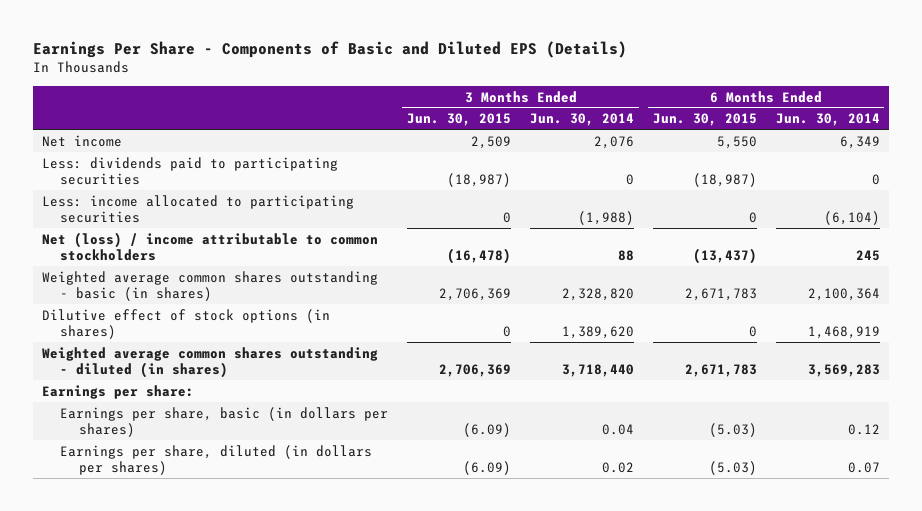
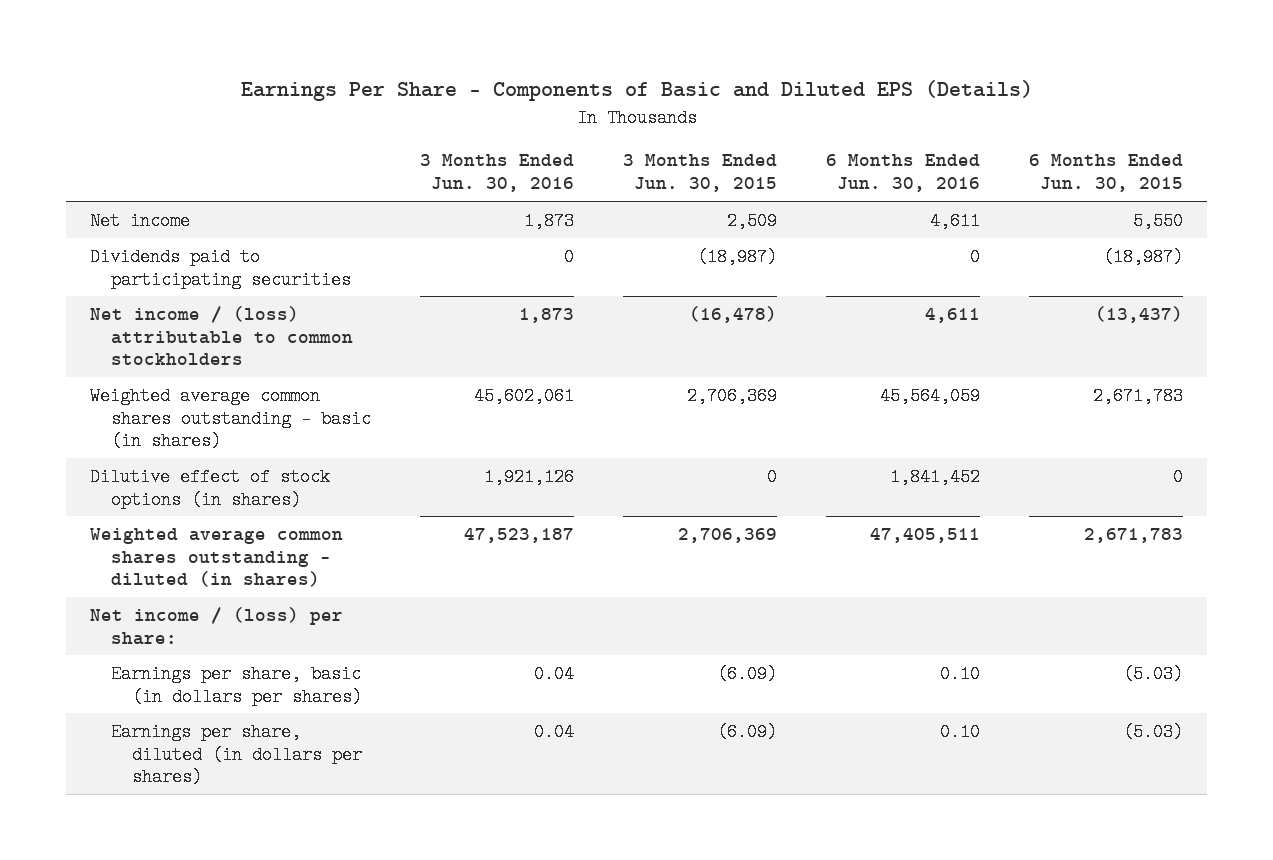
[530,113,635,127] Jun. 30, 2014 -> none
[775,113,880,127] Jun. 30, 2014 -> none
none -> [420,154,575,193] 3 Months Ended Jun. 30, 2016
none -> [825,154,980,193] 6 Months Ended Jun. 30, 2016
[42,194,355,223] Less: income allocated to participating securities -> none
[42,156,339,185] Less: dividends paid to participating securities -> [90,247,352,289] Dividends paid to participating securities
[42,231,379,261] Net (loss) / income attributable to common stockholders -> [90,305,354,366] Net income / (loss) attributable to common stockholders
[42,384,195,399] Earnings per share: -> [90,606,344,645] Net income / (loss) per share:

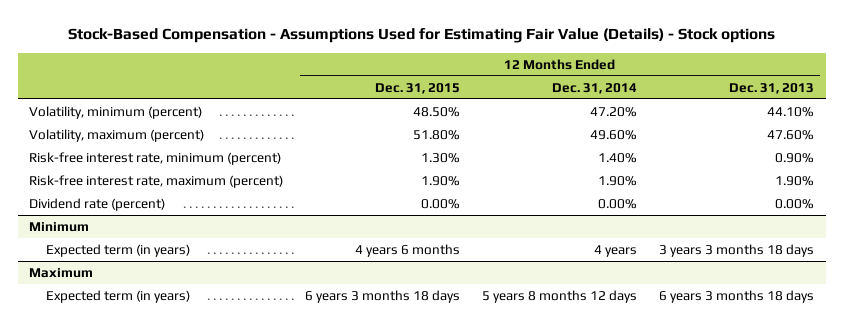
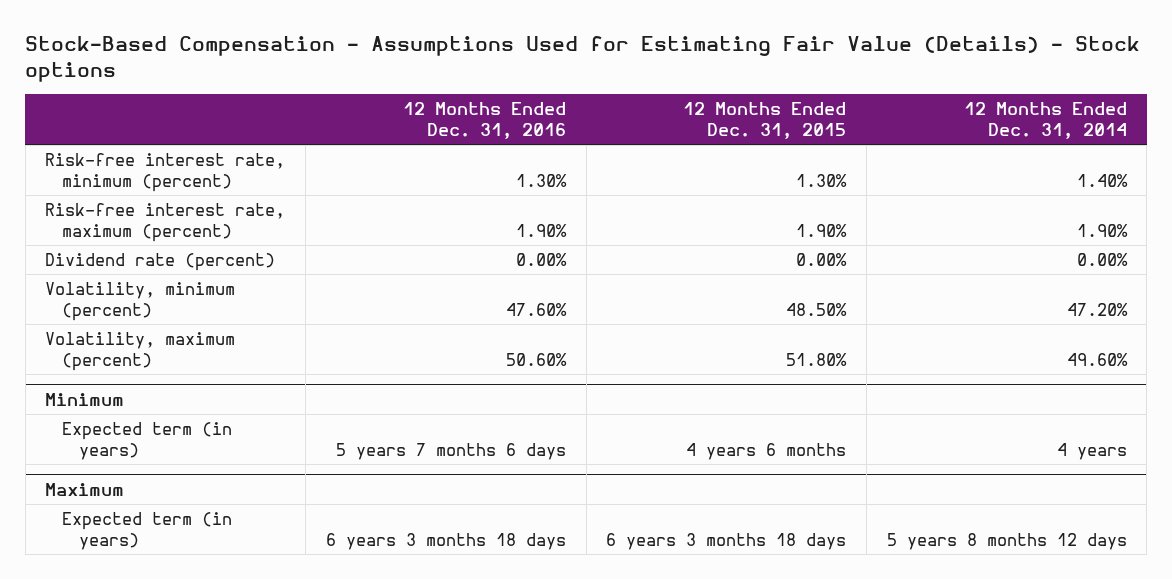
[729,82,815,94] Dec. 31, 2013 -> none
none -> [402,101,566,140] 12 Months Ended Dec. 31, 2016
[28,105,202,119] Volatility, minimum (percent) -> [45,281,236,322] Volatility, minimum (percent)
[28,128,204,142] Volatility, maximum (percent) -> [45,331,236,372] Volatility, maximum (percent)

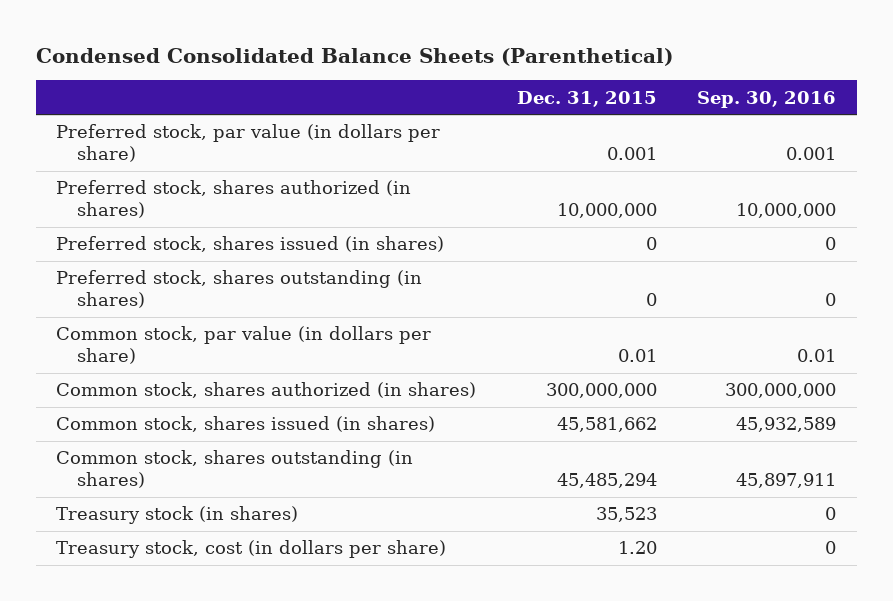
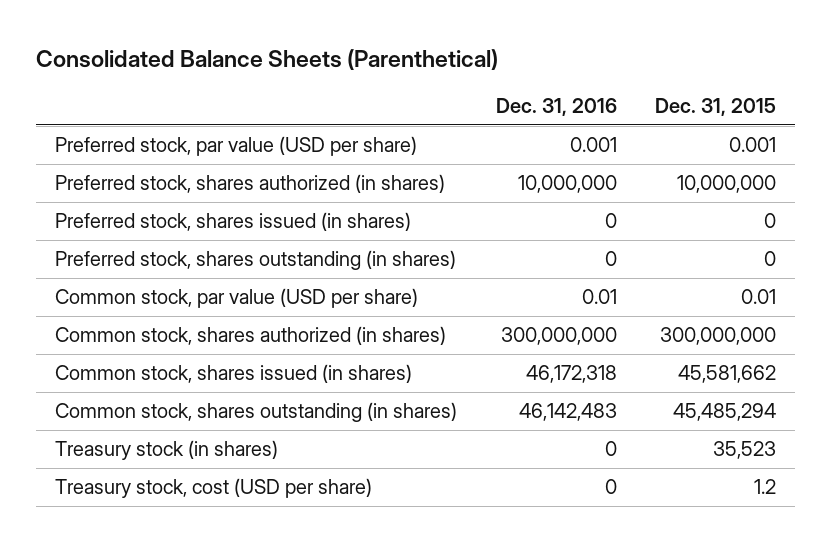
[36,47,674,66] Condensed Consolidated Balance Sheets (Parenthetical) -> [36,49,499,71] Consolidated Balance Sheets (Parenthetical)
[697,90,837,108] Sep. 30, 2016 -> none
none -> [495,98,617,117] Dec. 31, 2016
[56,124,441,162] Preferred stock, par value (in dollars per share) -> [55,136,418,157] Preferred stock, par value (USD per share)
[56,326,432,364] Common stock, par value (in dollars per share) -> [55,288,419,309] Common stock, par value (USD per share)
[56,540,447,559] Treasury stock, cost (in dollars per share) -> [55,478,373,499] Treasury stock, cost (USD per share)
[617,541,657,555] 1.20 -> [753,479,776,495] 1.2

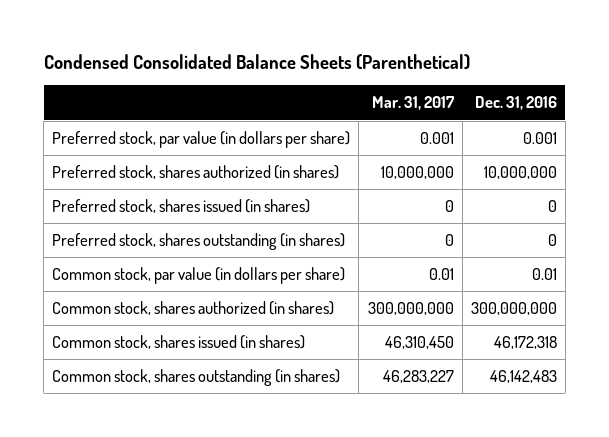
[36,49,499,71] Consolidated Balance Sheets (Parenthetical) -> [43,54,470,71] Condensed Consolidated Balance Sheets (Parenthetical)
[654,98,776,117] Dec. 31, 2015 -> none
none -> [371,96,455,111] Mar. 31, 2017
[55,136,418,157] Preferred stock, par value (USD per share) -> [52,131,351,149] Preferred stock, par value (in dollars per share)
[55,288,419,309] Common stock, par value (USD per share) -> [52,267,346,285] Common stock, par value (in dollars per share)
[55,440,279,461] Treasury stock (in shares) -> none
[55,478,373,499] Treasury stock, cost (USD per share) -> none

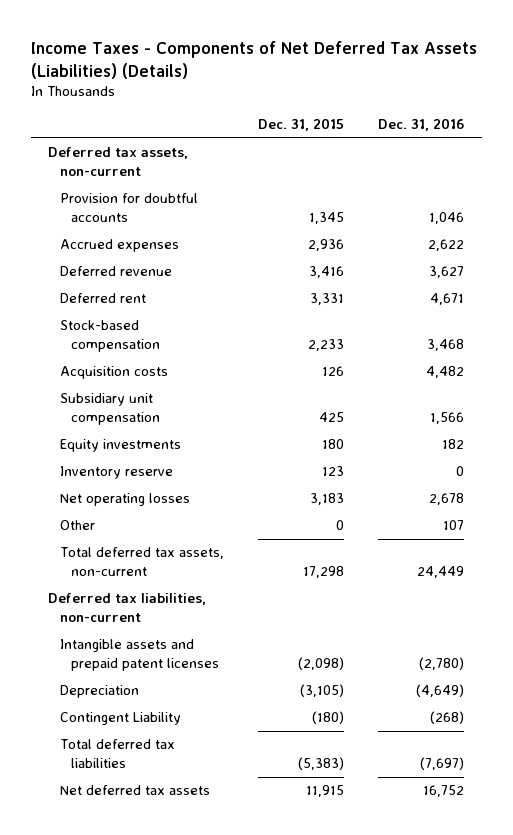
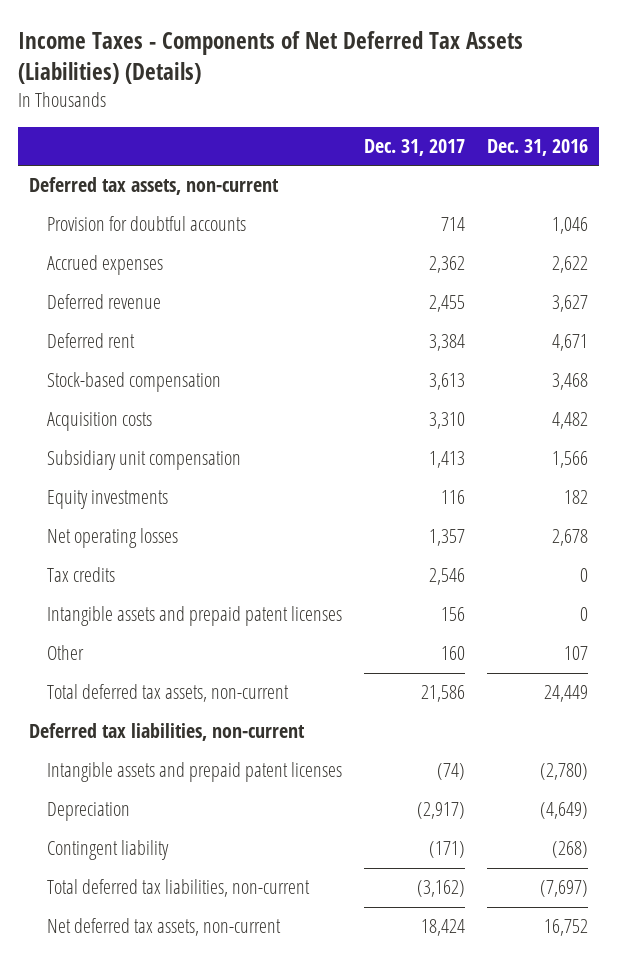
[257,118,344,132] Dec. 31, 2015 -> none
none -> [364,138,466,156] Dec. 31, 2017
[59,466,173,480] Inventory reserve -> none
none -> [46,567,115,583] Tax credits
none -> [46,606,342,627] Intangible assets and prepaid patent licenses
[59,712,181,726] Contingent Liability -> [46,840,169,861] Contingent liability
[59,739,175,769] Total deferred tax liabilities -> [46,879,310,898] Total deferred tax liabilities, non-current
[59,785,210,796] Net deferred tax assets -> [46,918,281,937] Net deferred tax assets, non-current

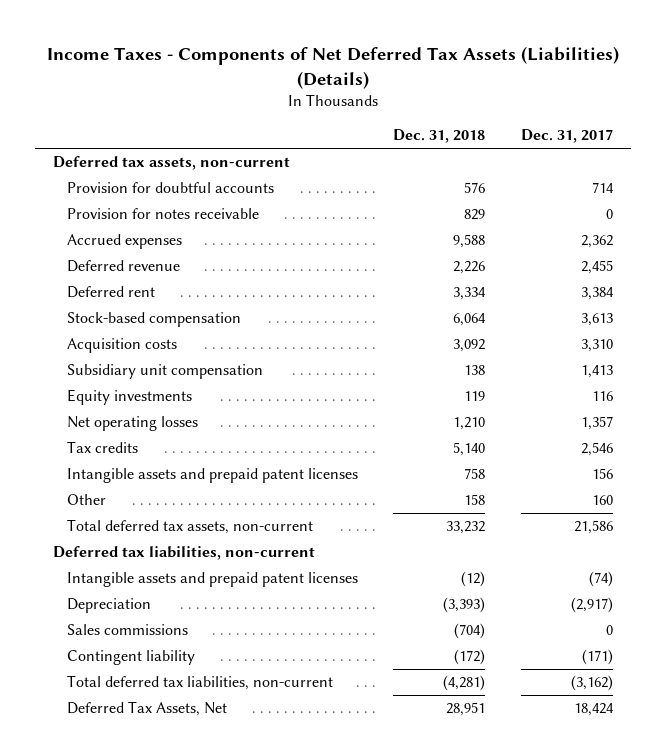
[487,138,589,156] Dec. 31, 2016 -> none
none -> [393,129,486,144] Dec. 31, 2018
none -> [66,208,259,220] Provision for notes receivable
none -> [66,624,188,636] Sales commissions
[46,918,281,937] Net deferred tax assets, non-current -> [66,701,227,717] Deferred Tax Assets, Net

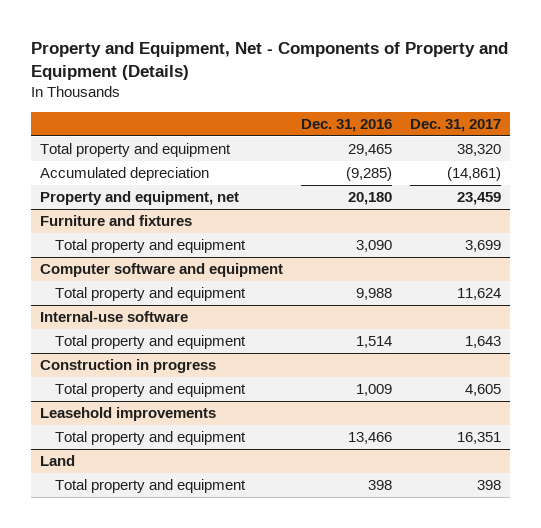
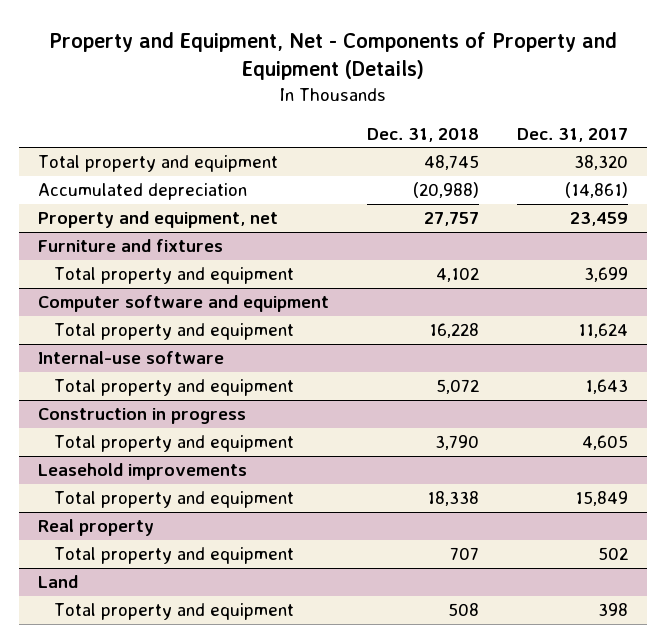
[300,118,392,132] Dec. 31, 2016 -> none
none -> [366,127,479,142] Dec. 31, 2018
[456,432,501,445] 16,351 -> [574,491,628,507] 15,849
none -> [38,519,155,537] Real property
none -> [54,547,295,565] Total property and equipment

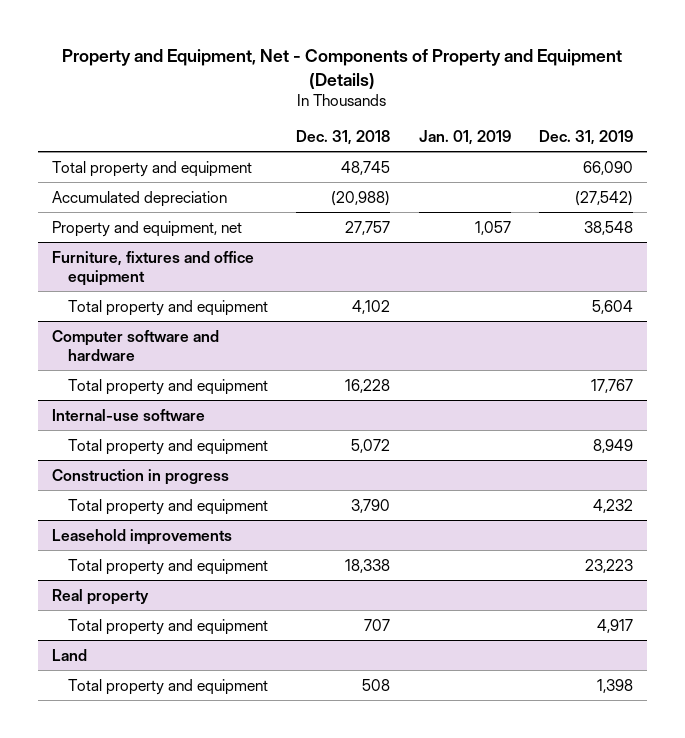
[516,127,628,142] Dec. 31, 2017 -> none
none -> [418,130,511,146] Jan. 01, 2019
none -> [538,130,633,146] Dec. 31, 2019
[38,239,224,253] Furniture and fixtures -> [51,250,254,286] Furniture, fixtures and office equipment
[38,295,330,313] Computer software and equipment -> [51,329,219,361] Computer software and hardware

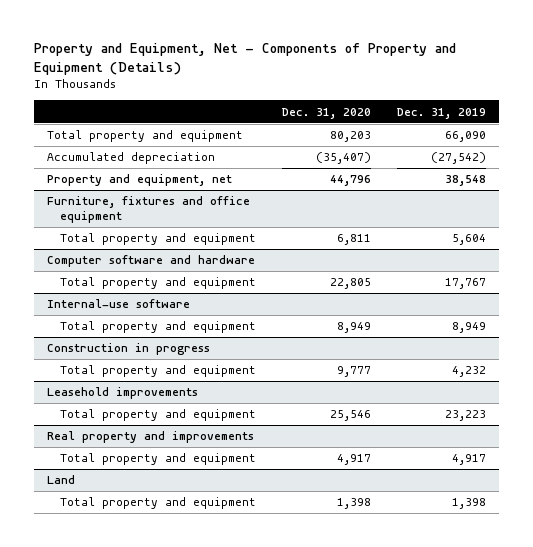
[296,130,391,146] Dec. 31, 2018 -> none
[418,130,511,146] Jan. 01, 2019 -> none
none -> [282,107,372,119] Dec. 31, 2020
[51,588,149,605] Real property -> [47,431,255,444] Real property and improvements

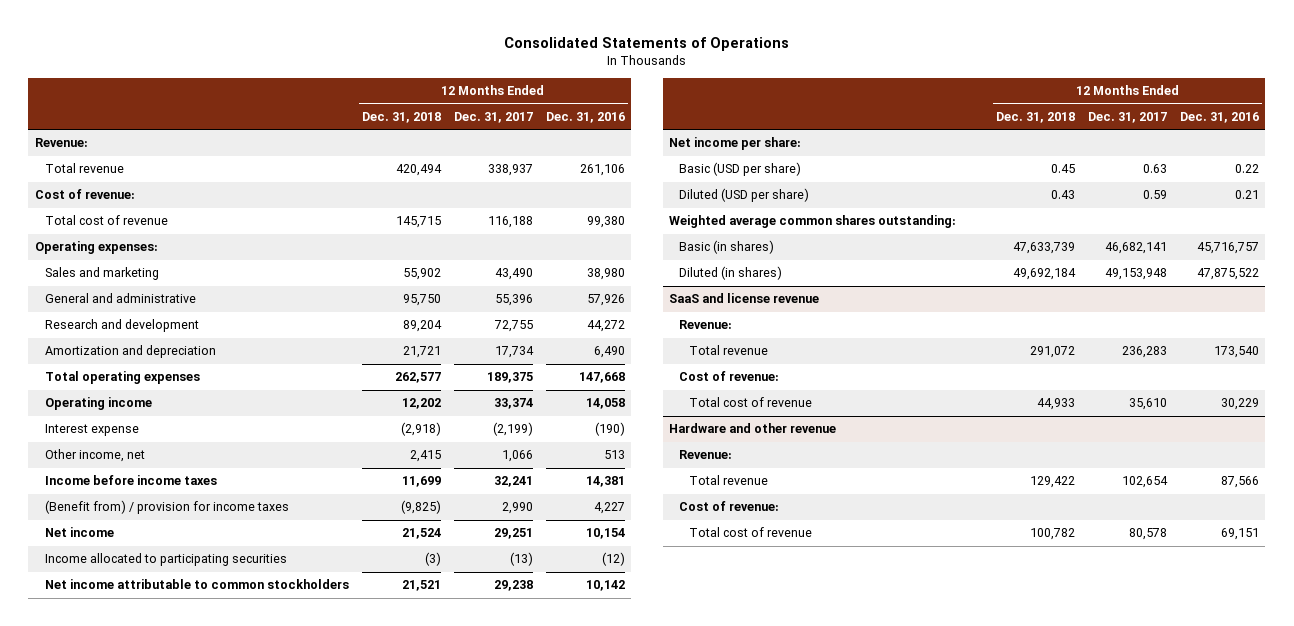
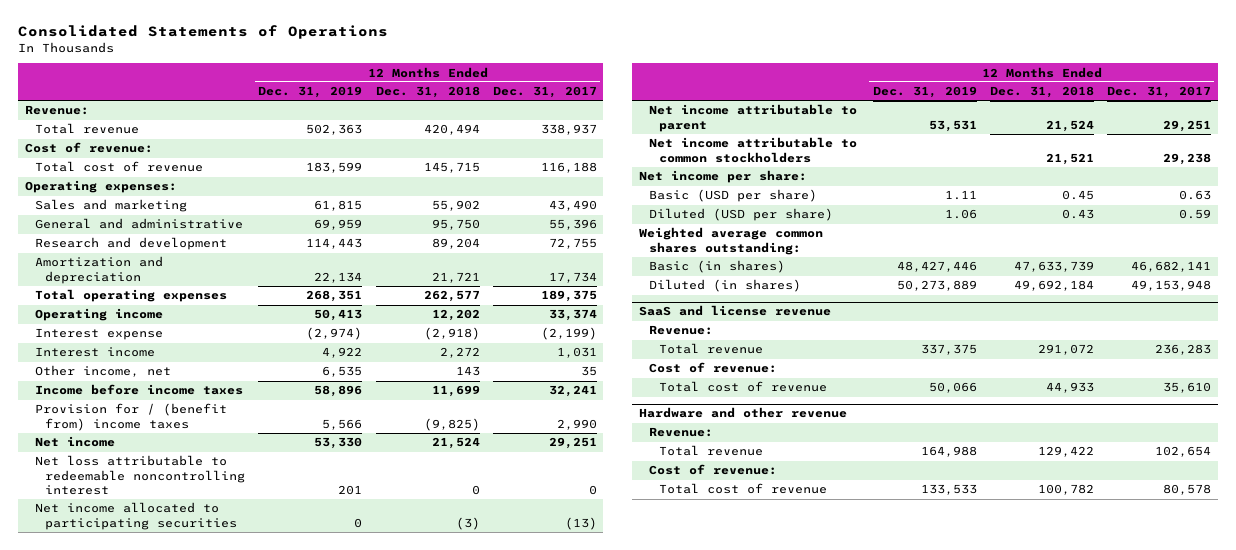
[545,112,625,124] Dec. 31, 2016 -> none
none -> [258,86,363,99] Dec. 31, 2019
none -> [34,347,155,358] Interest income
[409,450,441,463] 2,415 -> [455,366,480,377] 143
[501,450,533,463] 1,066 -> [580,366,597,377] 35
[44,500,289,515] (Benefit from) / provision for income taxes -> [34,403,227,431] Provision for / (benefit from) income taxes
none -> [34,455,246,496] Net loss attributable to redeemable noncontrolling interest
[44,553,287,567] Income allocated to participating securities -> [34,502,238,530] Net income allocated to participating securities
none -> [649,104,858,132] Net income attributable to parent

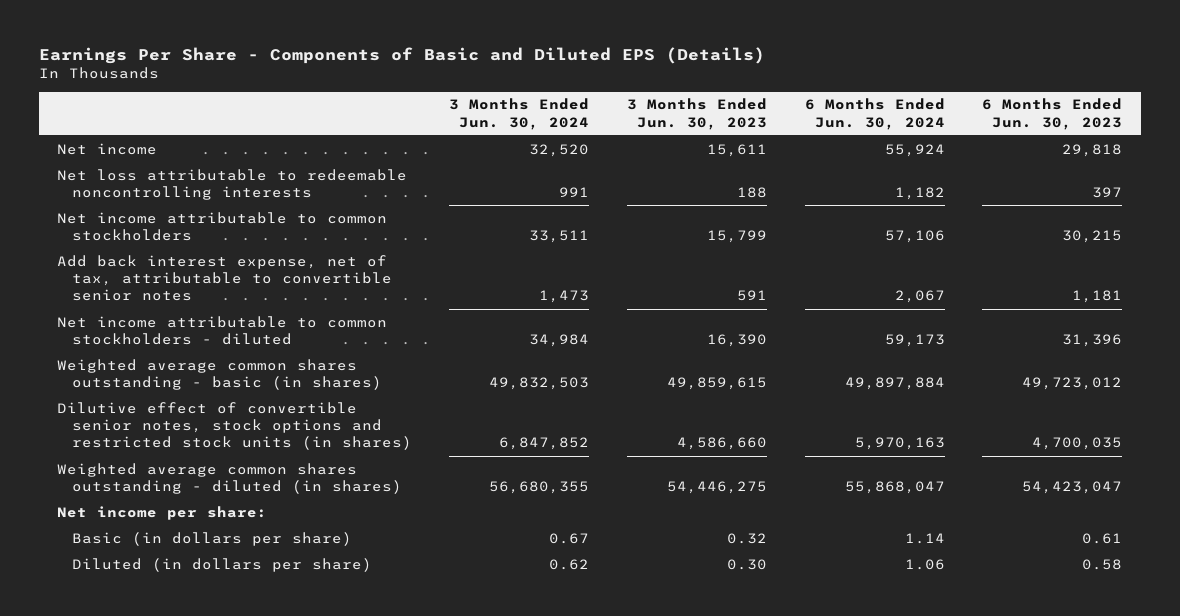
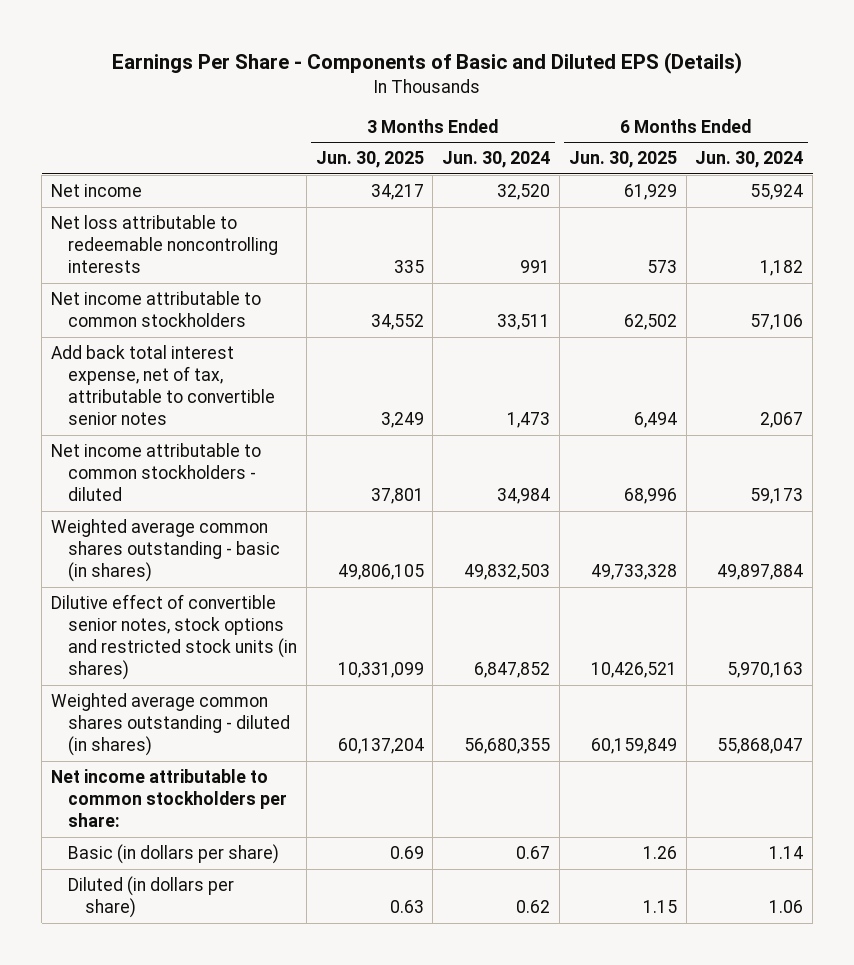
[627,98,768,130] 3 Months Ended Jun. 30, 2023 -> none
[982,98,1123,130] 6 Months Ended Jun. 30, 2023 -> none
none -> [315,151,424,169] Jun. 30, 2025
none -> [568,151,677,169] Jun. 30, 2025
[57,254,392,302] Add back interest expense, net of tax, attributable to convertible senior notes -> [50,345,275,426] Add back total interest expense, net of tax, attributable to convertible senior notes
[57,505,268,520] Net income per share: -> [50,769,287,828] Net income attributable to common stockholders per share:

